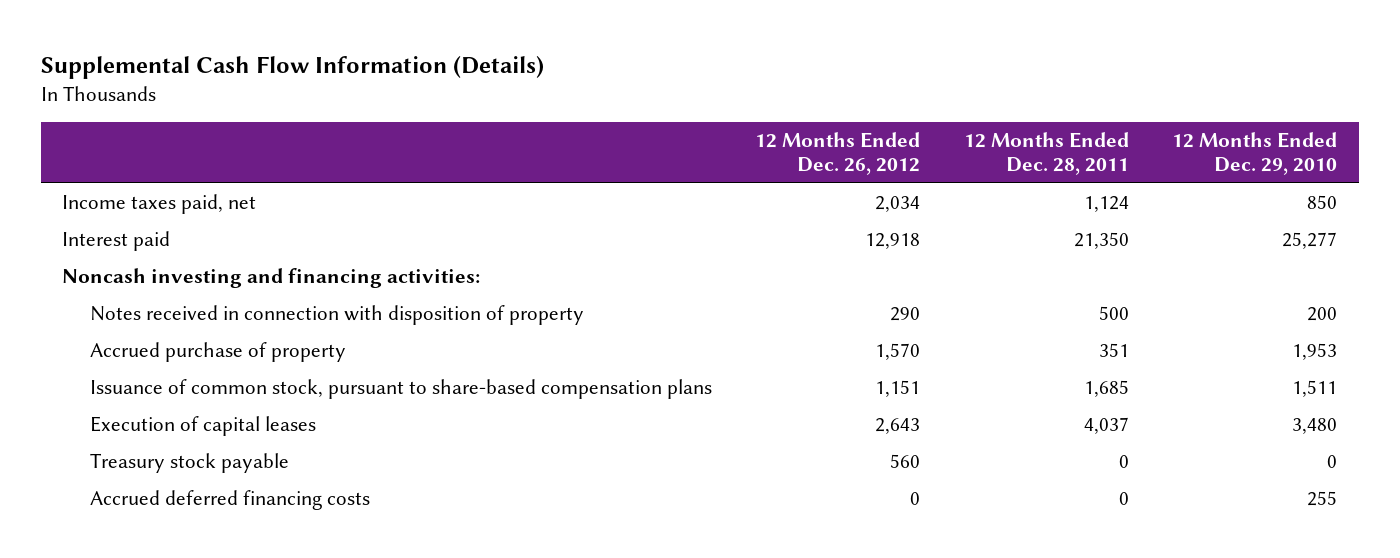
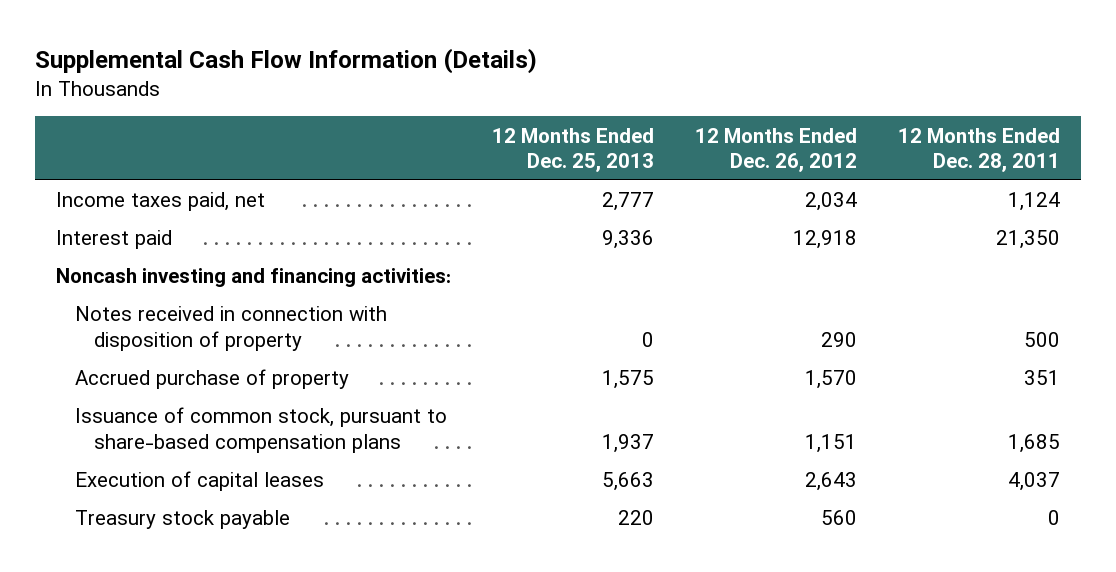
[1172,132,1338,176] 12 Months Ended Dec. 29, 2010 -> none
none -> [492,127,655,173] 12 Months Ended Dec. 25, 2013
[89,490,370,511] Accrued deferred financing costs -> none

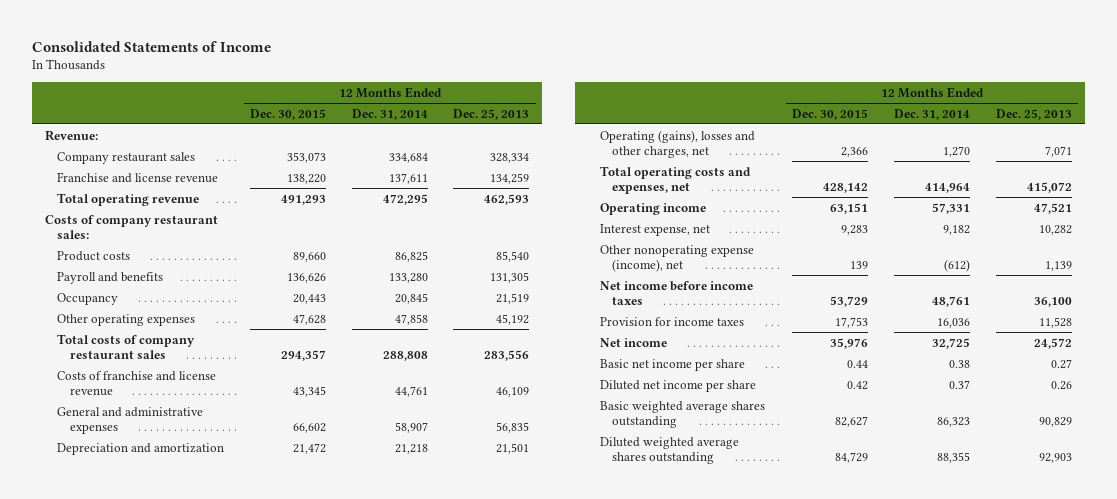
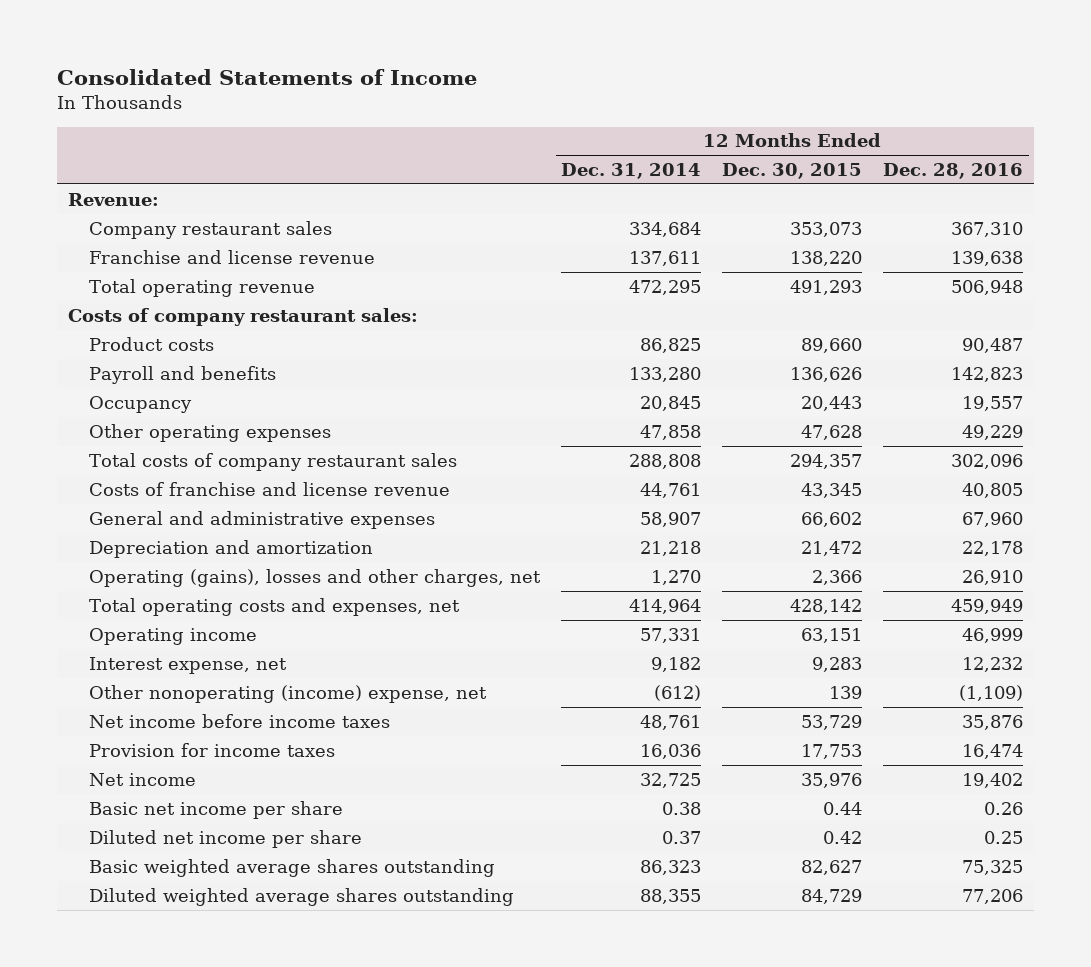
[453,108,530,120] Dec. 25, 2013 -> none
none -> [883,163,1024,180] Dec. 28, 2016
[599,244,754,272] Other nonoperating expense (income), net -> [88,684,487,703] Other nonoperating (income) expense, net

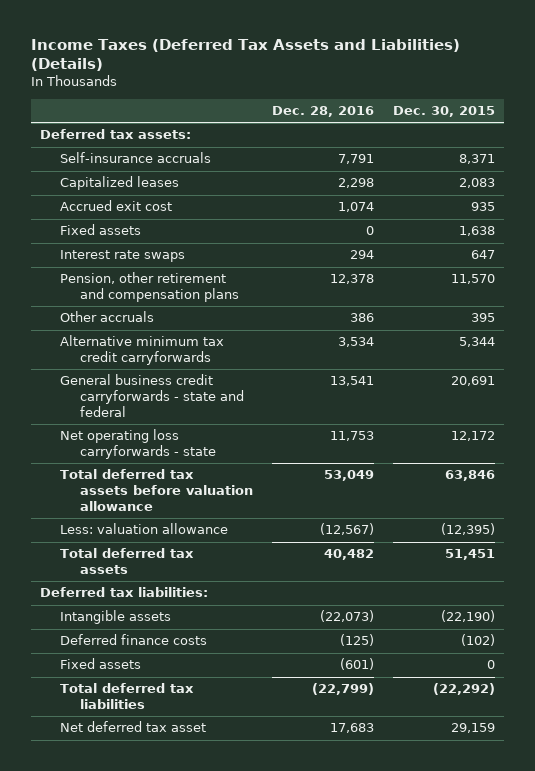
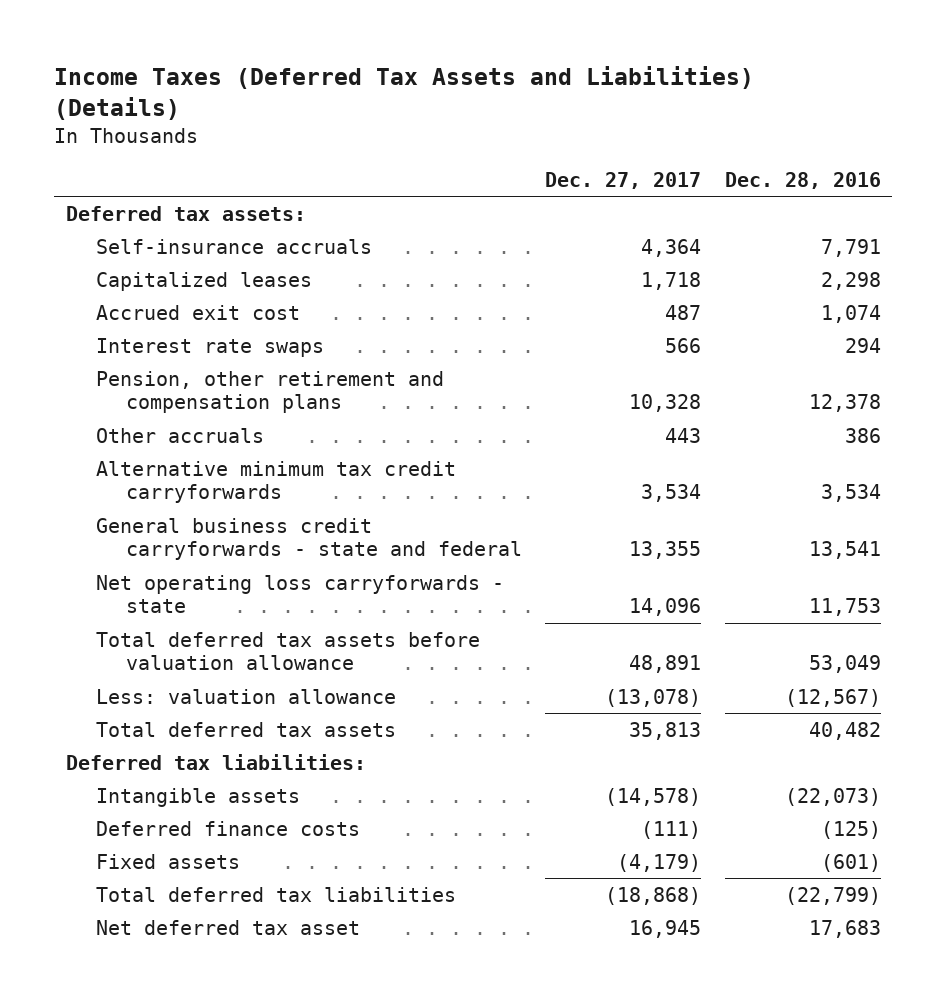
[392,105,495,117] Dec. 30, 2015 -> none
none -> [545,171,702,189] Dec. 27, 2017
[60,224,142,236] Fixed assets -> none

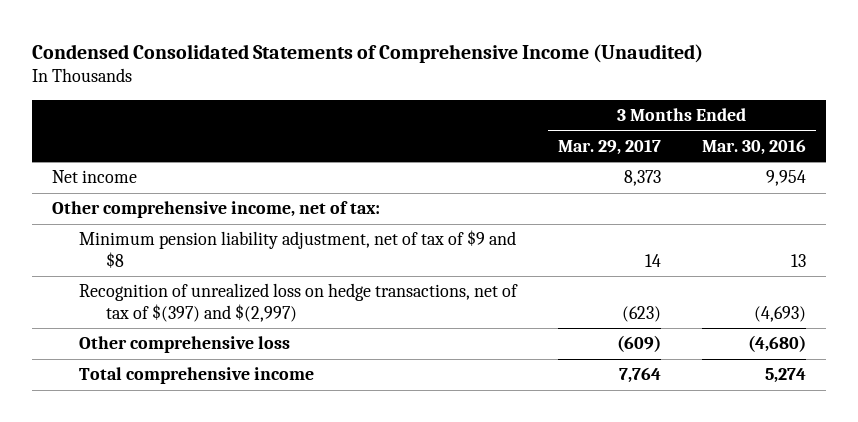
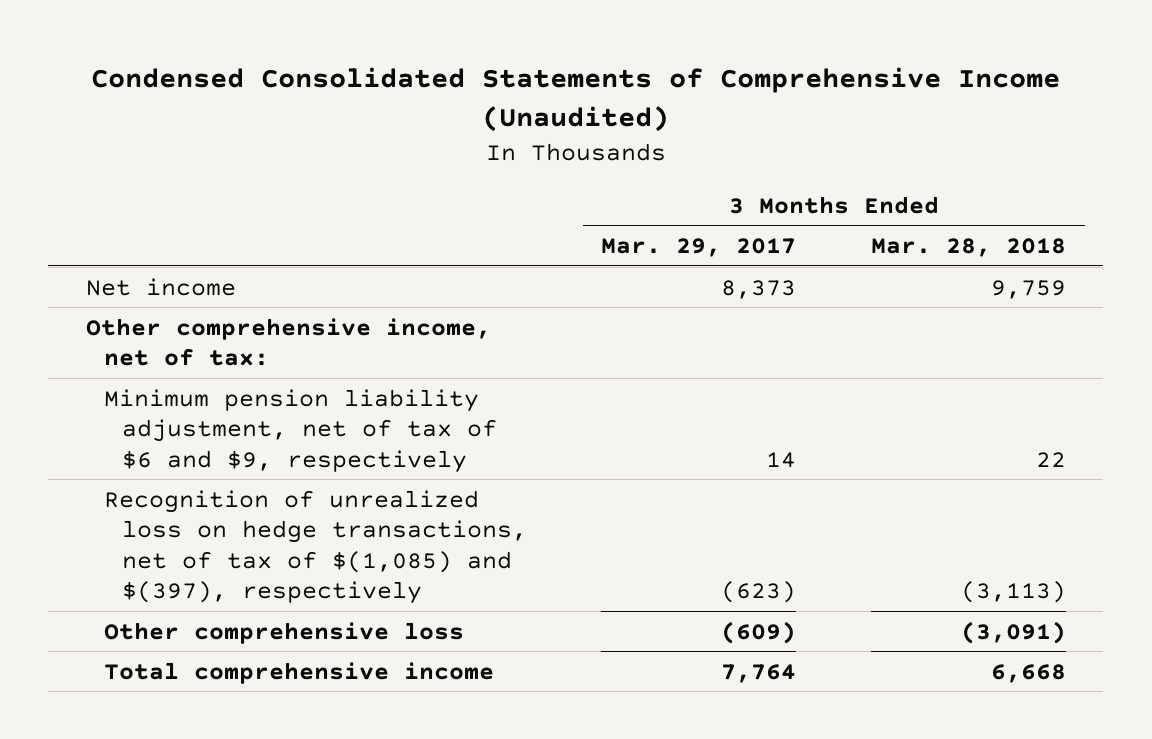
[701,138,806,155] Mar. 30, 2016 -> none
none -> [870,238,1066,258] Mar. 28, 2018
[79,230,517,268] Minimum pension liability adjustment, net of tax of $9 and $8 -> [103,388,497,473] Minimum pension liability adjustment, net of tax of $6 and $9, respectively
[79,283,519,322] Recognition of unrealized loss on hedge transactions, net of tax of $(397) and $(2,997) -> [103,489,527,604] Recognition of unrealized loss on hedge transactions, net of tax of $(1,085) and $(397), respectively

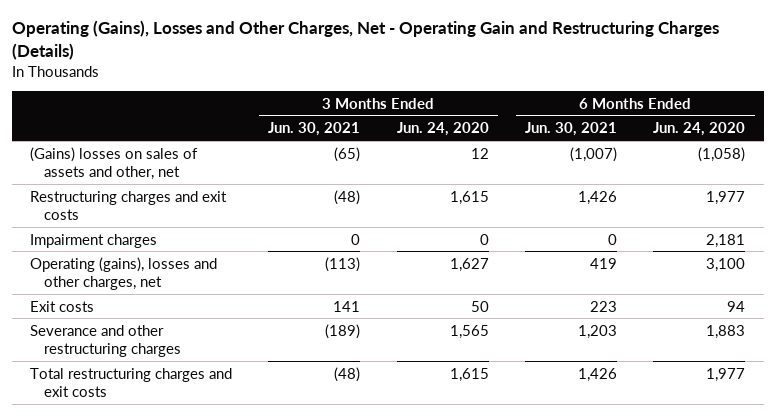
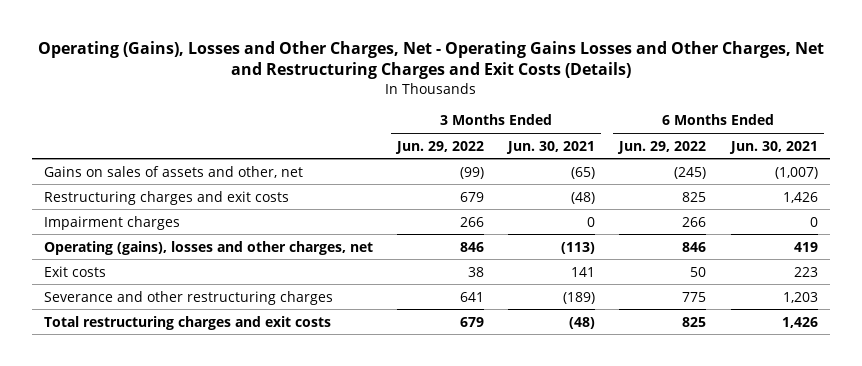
[11,20,719,61] Operating (Gains), Losses and Other Charges, Net - Operating Gain and Restructuring Charges (Details) -> [37,40,824,80] Operating (Gains), Losses and Other Charges, Net - Operating Gains Losses and Other Charges, Net and Restructuring Charges and Exit Costs (Details)
[396,122,489,137] Jun. 24, 2020 -> none
[653,122,746,137] Jun. 24, 2020 -> none
none -> [395,140,485,154] Jun. 29, 2022
none -> [617,140,707,154] Jun. 29, 2022
[29,146,198,180] (Gains) losses on sales of assets and other, net -> [44,165,304,178] Gains on sales of assets and other, net

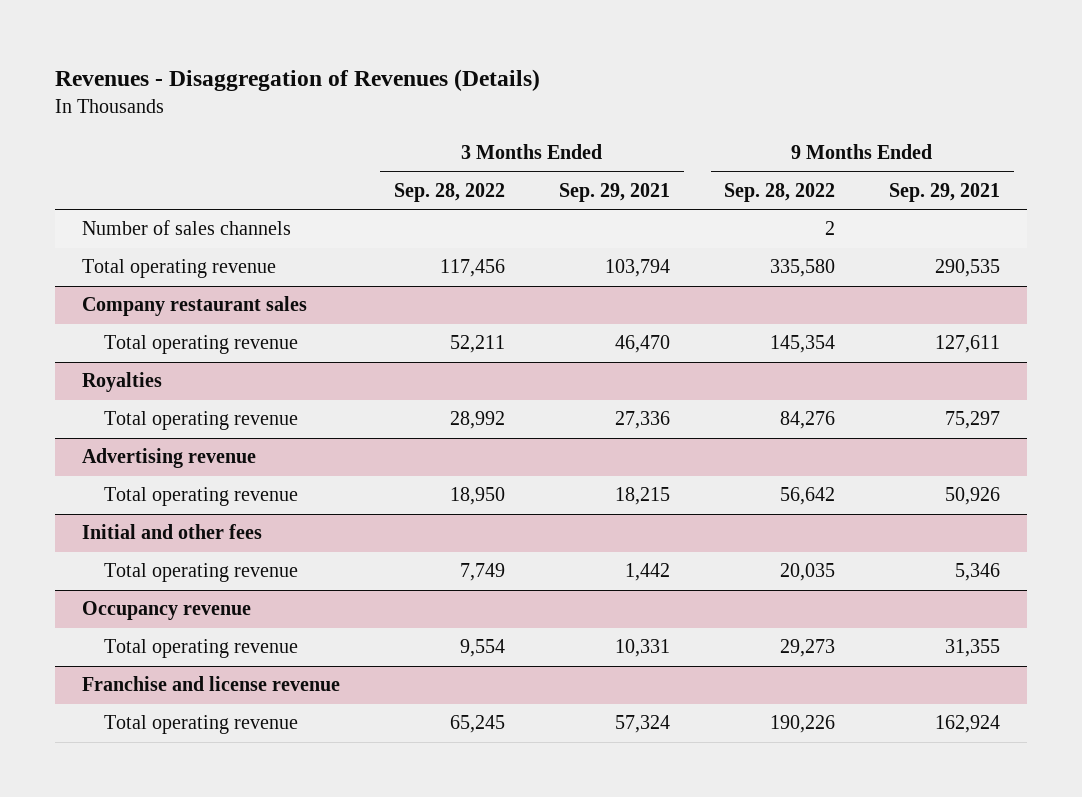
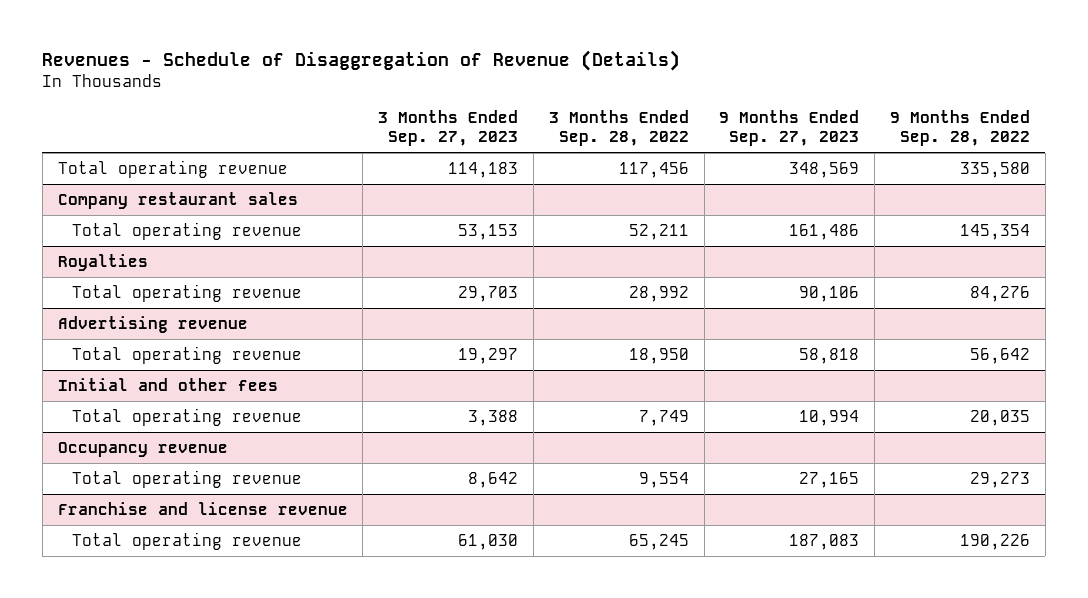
[54,69,540,92] Revenues - Disaggregation of Revenues (Details) -> [42,50,681,72] Revenues - Schedule of Disaggregation of Revenue (Details)
[559,182,671,202] Sep. 29, 2021 -> none
[889,182,1001,202] Sep. 29, 2021 -> none
none -> [378,109,519,147] 3 Months Ended Sep. 27, 2023
none -> [719,109,860,147] 9 Months Ended Sep. 27, 2023
[81,220,291,236] Number of sales channels -> none

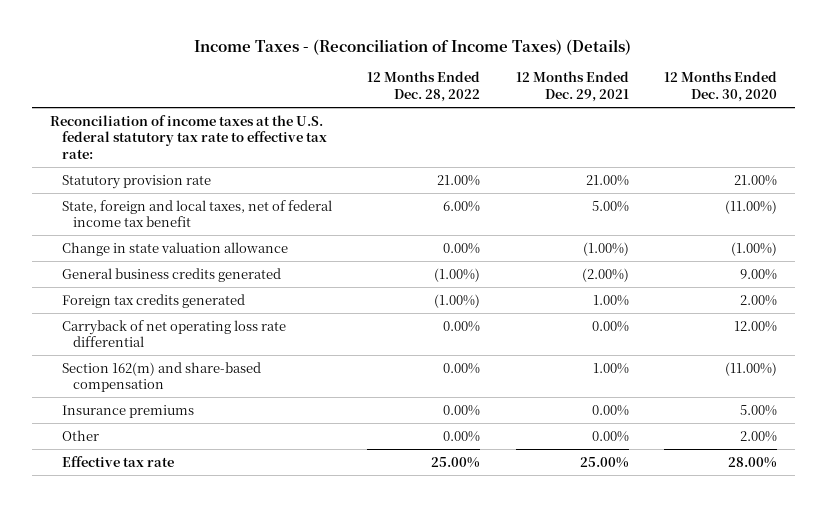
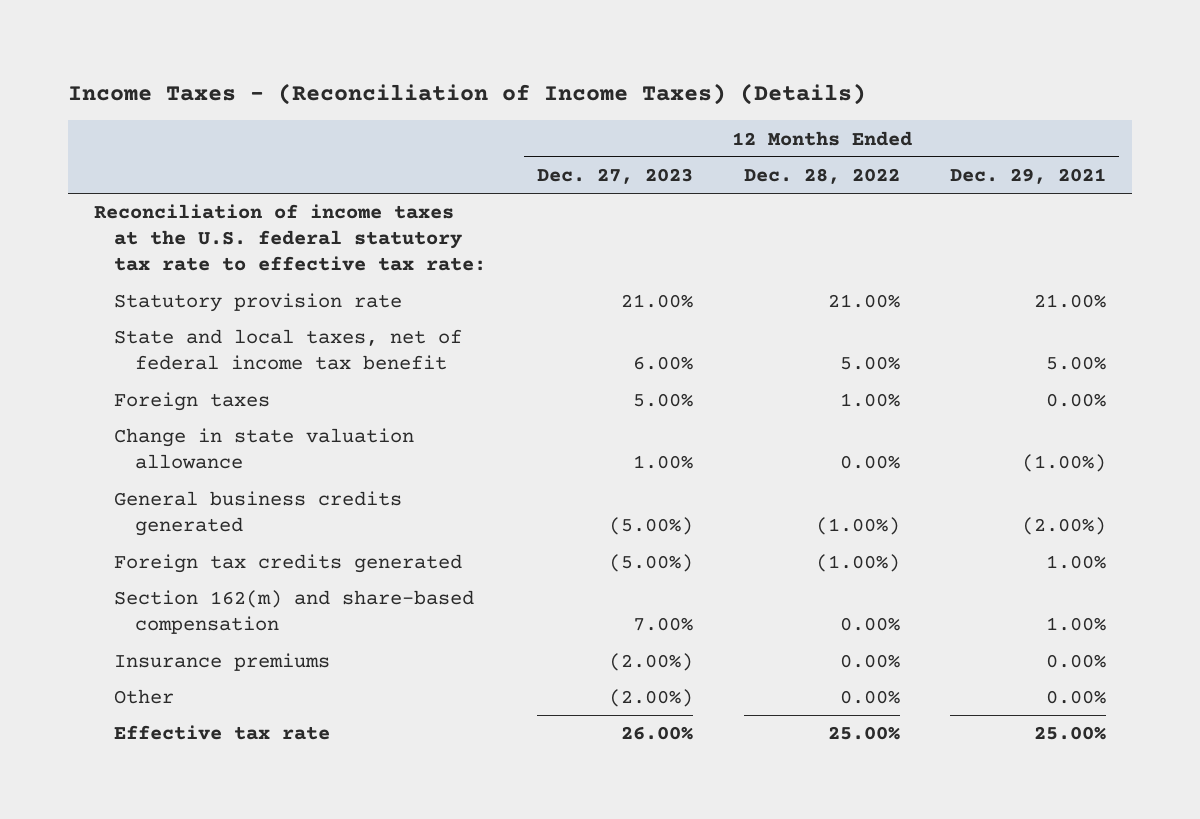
[664,71,778,102] 12 Months Ended Dec. 30, 2020 -> none
none -> [537,167,694,184] Dec. 27, 2023
[61,199,332,228] State, foreign and local taxes, net of federal income tax benefit -> [114,329,463,371] State and local taxes, net of federal income tax benefit
[443,200,481,212] 6.00% -> [839,356,900,371] 5.00%
none -> [114,392,271,412] Foreign taxes
[61,319,286,348] Carryback of net operating loss rate differential -> none

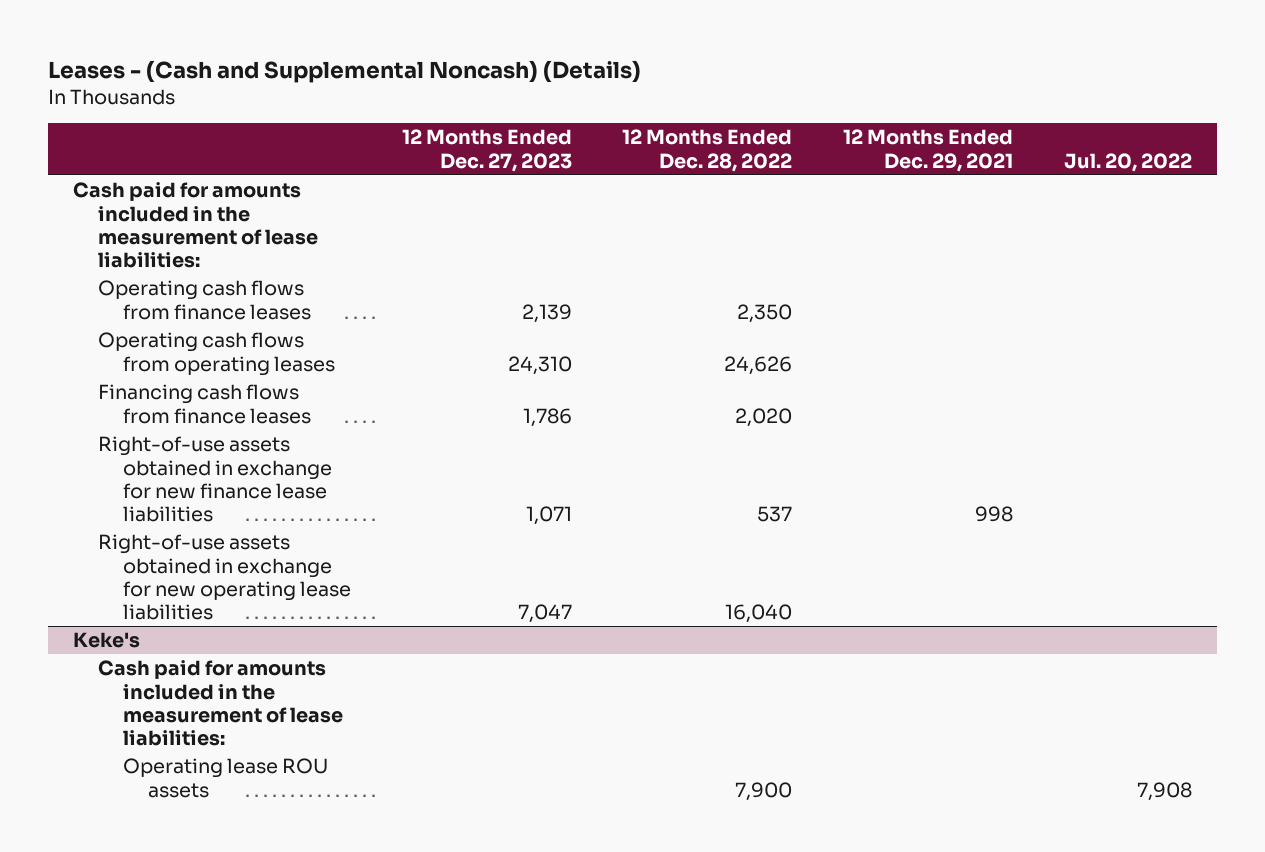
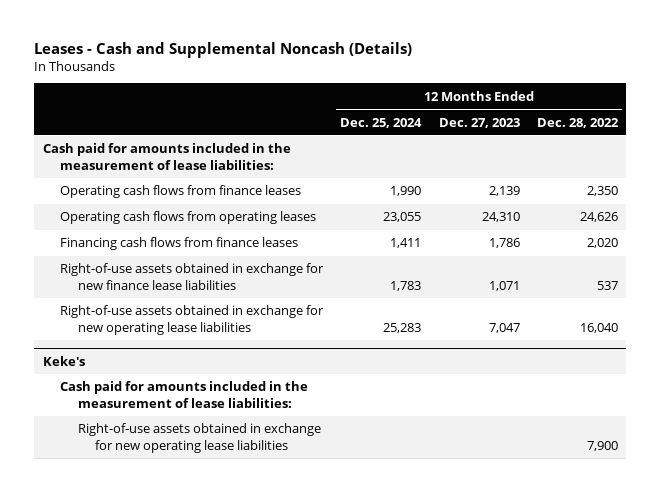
[47,59,641,83] Leases - (Cash and Supplemental Noncash) (Details) -> [33,41,412,58] Leases - Cash and Supplemental Noncash (Details)
[843,129,1014,172] 12 Months Ended Dec. 29, 2021 -> none
[1063,152,1192,172] Jul. 20, 2022 -> none
none -> [340,117,423,128] Dec. 25, 2024
[123,758,329,798] Operating lease ROU assets -> none
none -> [77,423,321,453] Right-of-use assets obtained in exchange for new operating lease liabilities

